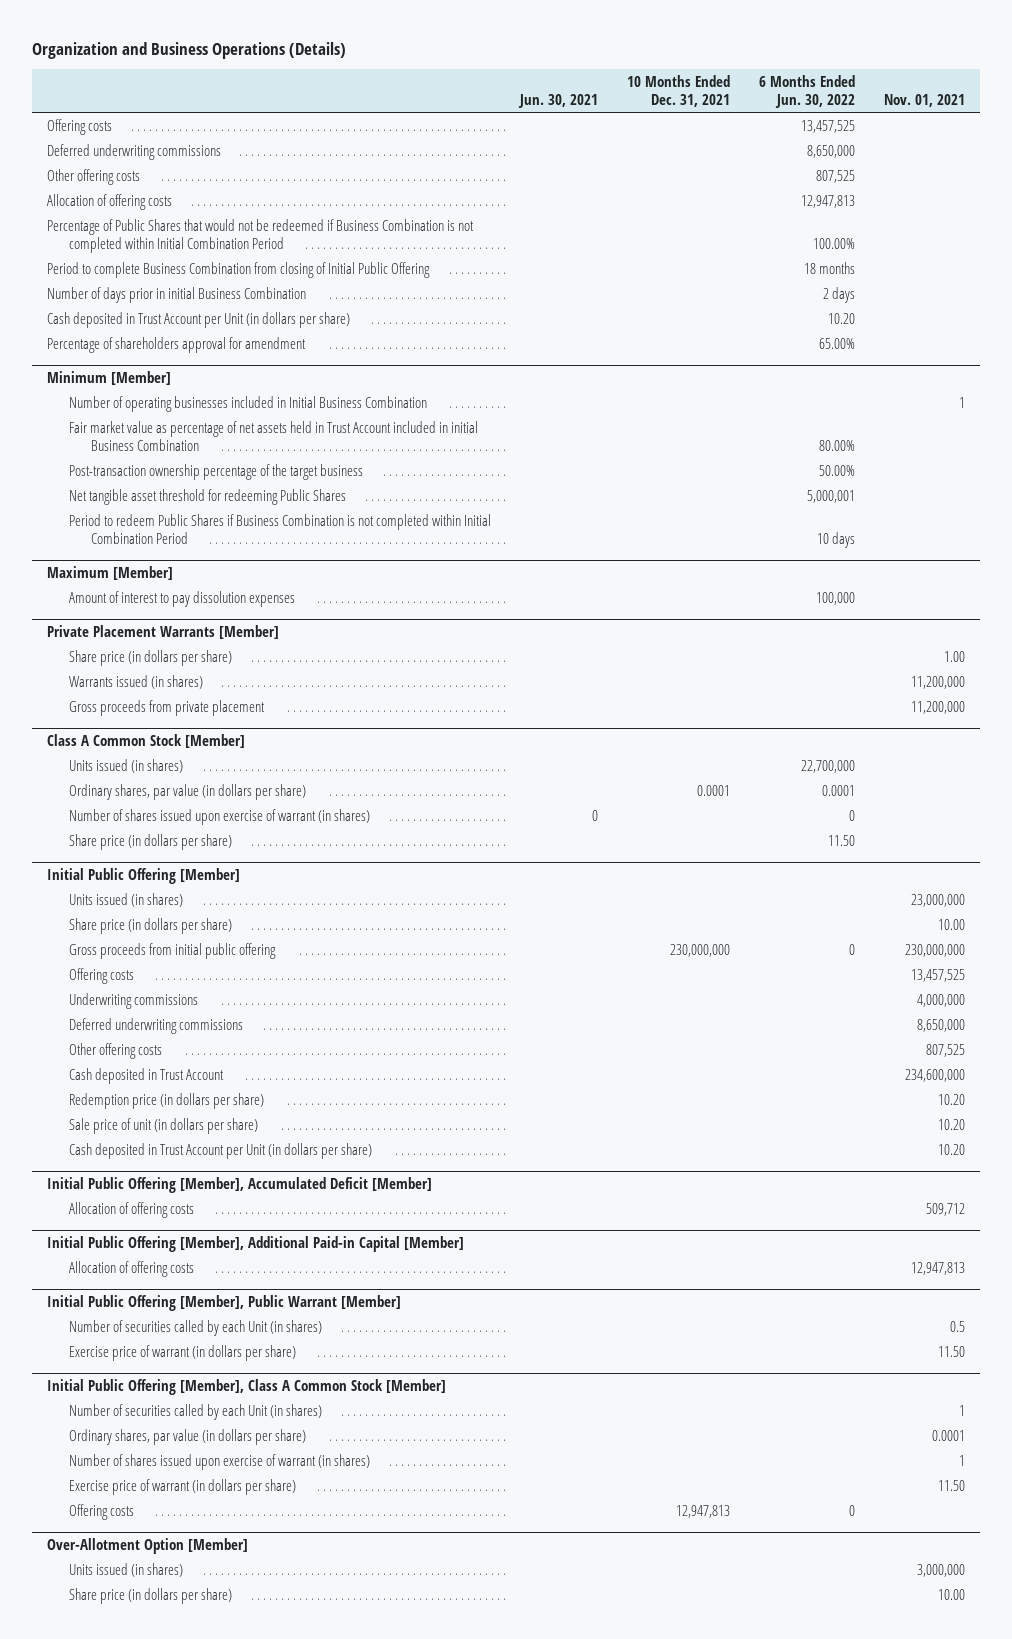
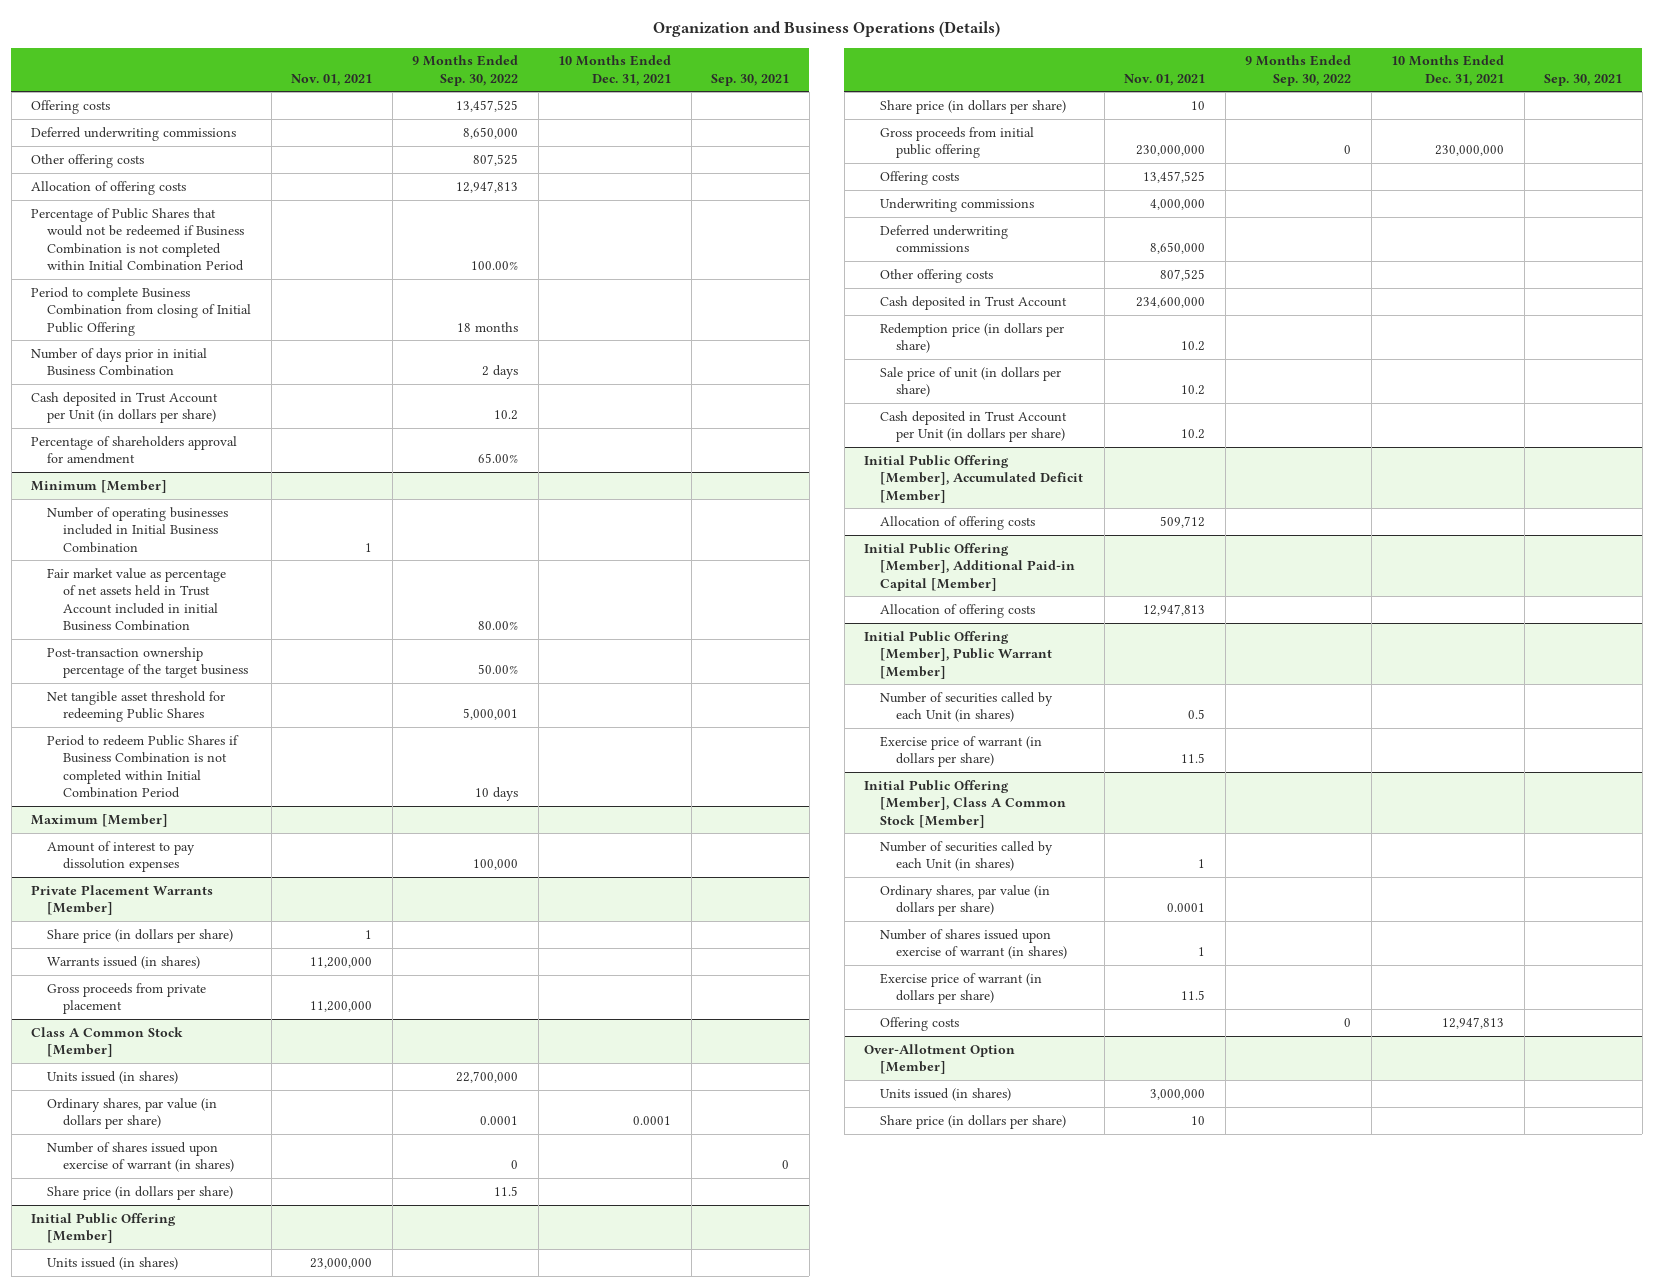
[518,93,599,108] Jun. 30, 2021 -> none
[759,74,856,108] 6 Months Ended Jun. 30, 2022 -> none
none -> [412,55,519,86] 9 Months Ended Sep. 30, 2022
none -> [711,73,790,86] Sep. 30, 2021
[944,650,966,662] 1.00 -> [365,929,373,939] 1
[938,918,966,930] 10.00 -> [1191,100,1206,110] 10
[938,1093,966,1105] 10.20 -> [1181,341,1206,352] 10.2
[938,1118,966,1130] 10.20 -> [1181,385,1206,396] 10.2
[938,1143,966,1155] 10.20 -> [1181,429,1206,440] 10.2
[938,1345,966,1357] 11.50 -> [1181,753,1206,764] 11.5
[938,1479,966,1491] 11.50 -> [1181,990,1206,1001] 11.5
[938,1588,966,1600] 10.00 -> [1191,1115,1206,1125] 10

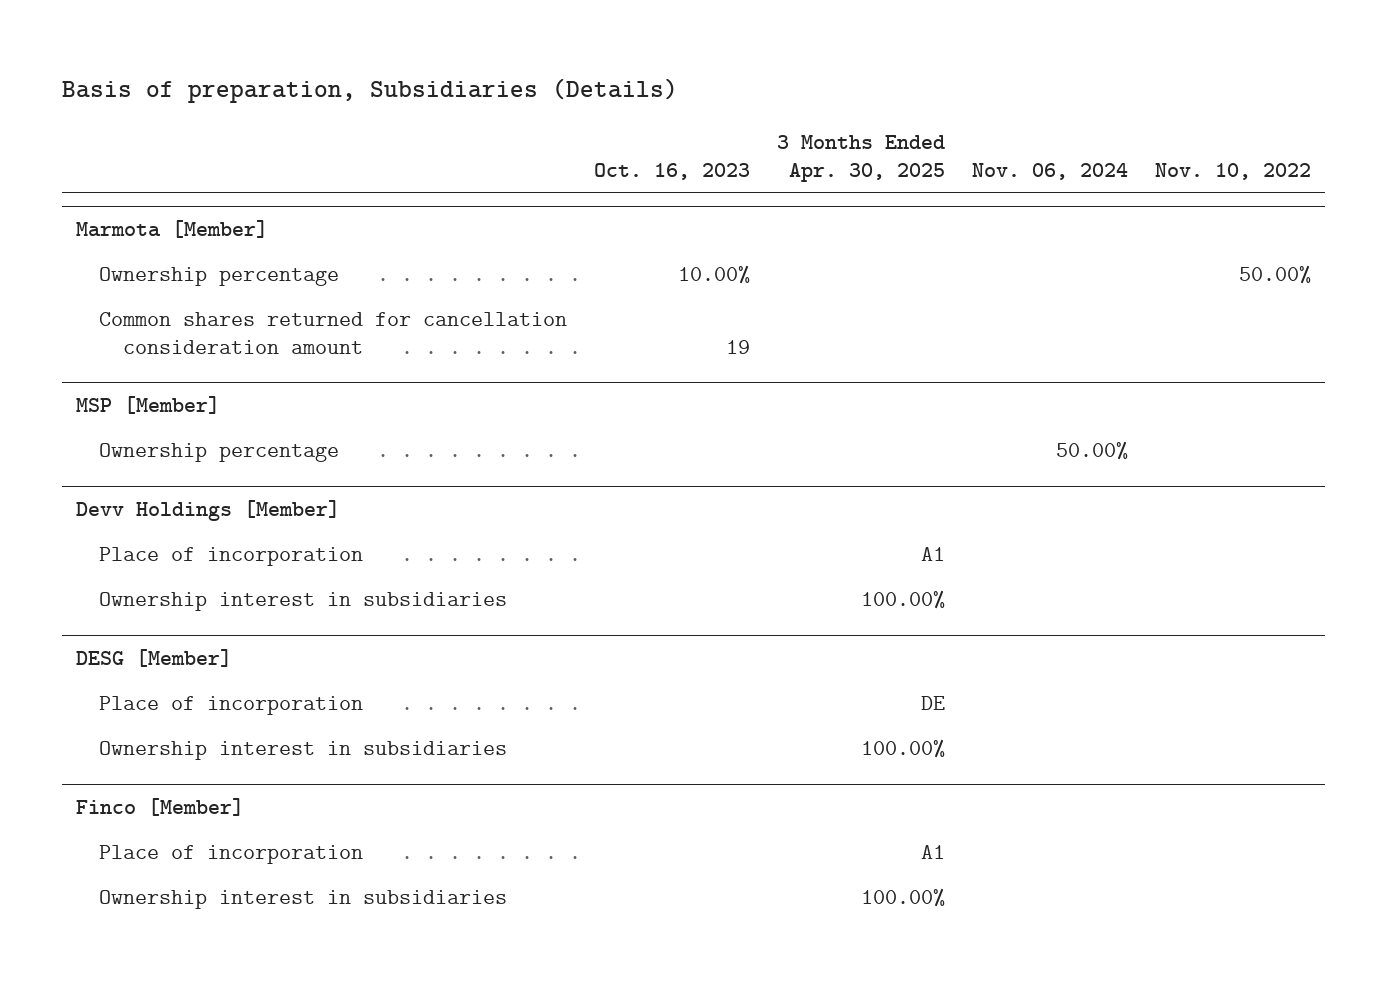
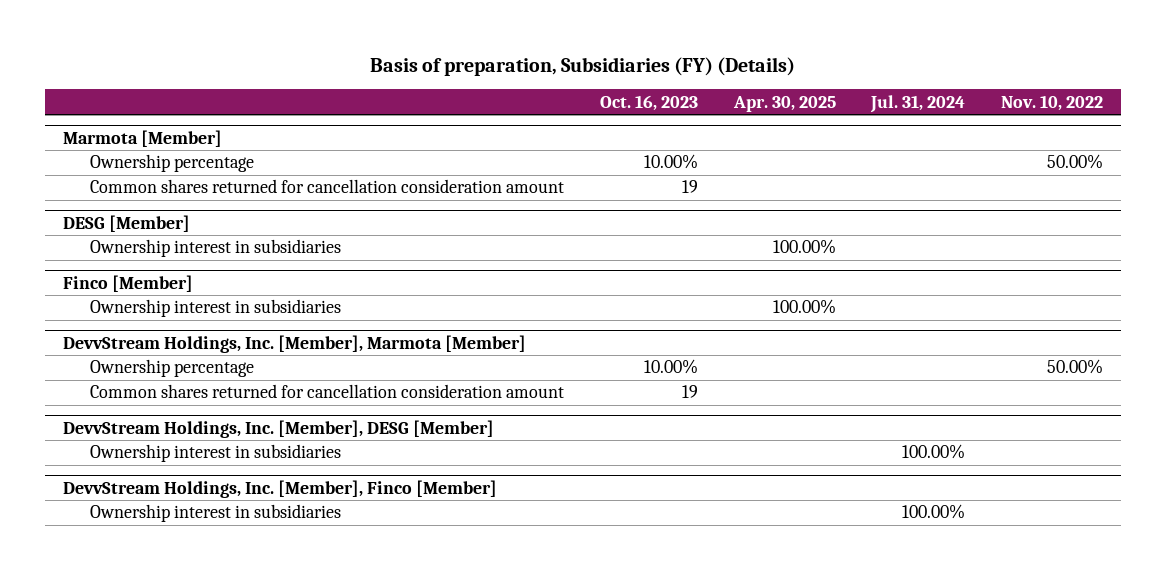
[62,78,679,104] Basis of preparation, Subsidiaries (Details) -> [369,56,795,76] Basis of preparation, Subsidiaries (FY) (Details)
[777,135,946,182] 3 Months Ended Apr. 30, 2025 -> none
[972,162,1129,180] Nov. 06, 2024 -> none
none -> [732,95,836,112] Apr. 30, 2025
none -> [870,94,966,113] Jul. 31, 2024
[75,396,220,415] MSP [Member] -> none
[99,443,340,463] Ownership percentage -> none
[75,500,340,522] Devv Holdings [Member] -> none
[99,547,364,567] Place of incorporation -> none
[99,592,508,612] Ownership interest in subsidiaries -> none
[99,696,364,716] Place of incorporation -> none
[99,845,364,865] Place of incorporation -> none
none -> [62,334,526,353] DevvStream Holdings, Inc. [Member], Marmota [Member]
none -> [90,359,255,378] Ownership percentage
none -> [90,384,565,399] Common shares returned for cancellation consideration amount
none -> [62,419,494,438] DevvStream Holdings, Inc. [Member], DESG [Member]
none -> [90,444,342,463] Ownership interest in subsidiaries
none -> [62,479,497,498] DevvStream Holdings, Inc. [Member], Finco [Member]
none -> [90,504,342,523] Ownership interest in subsidiaries

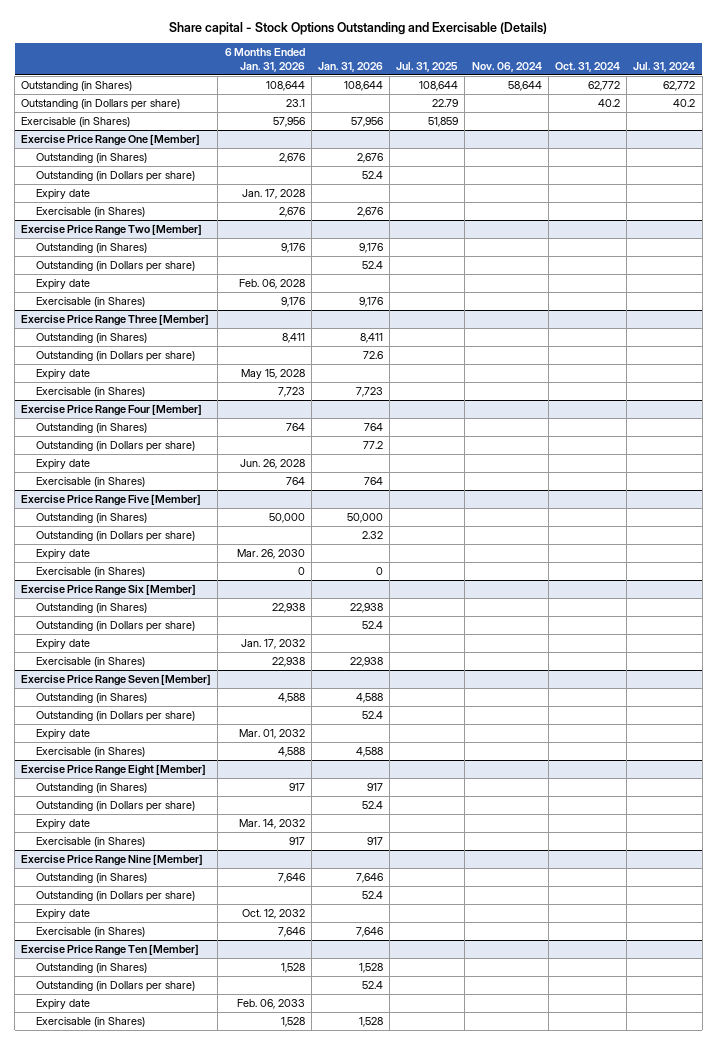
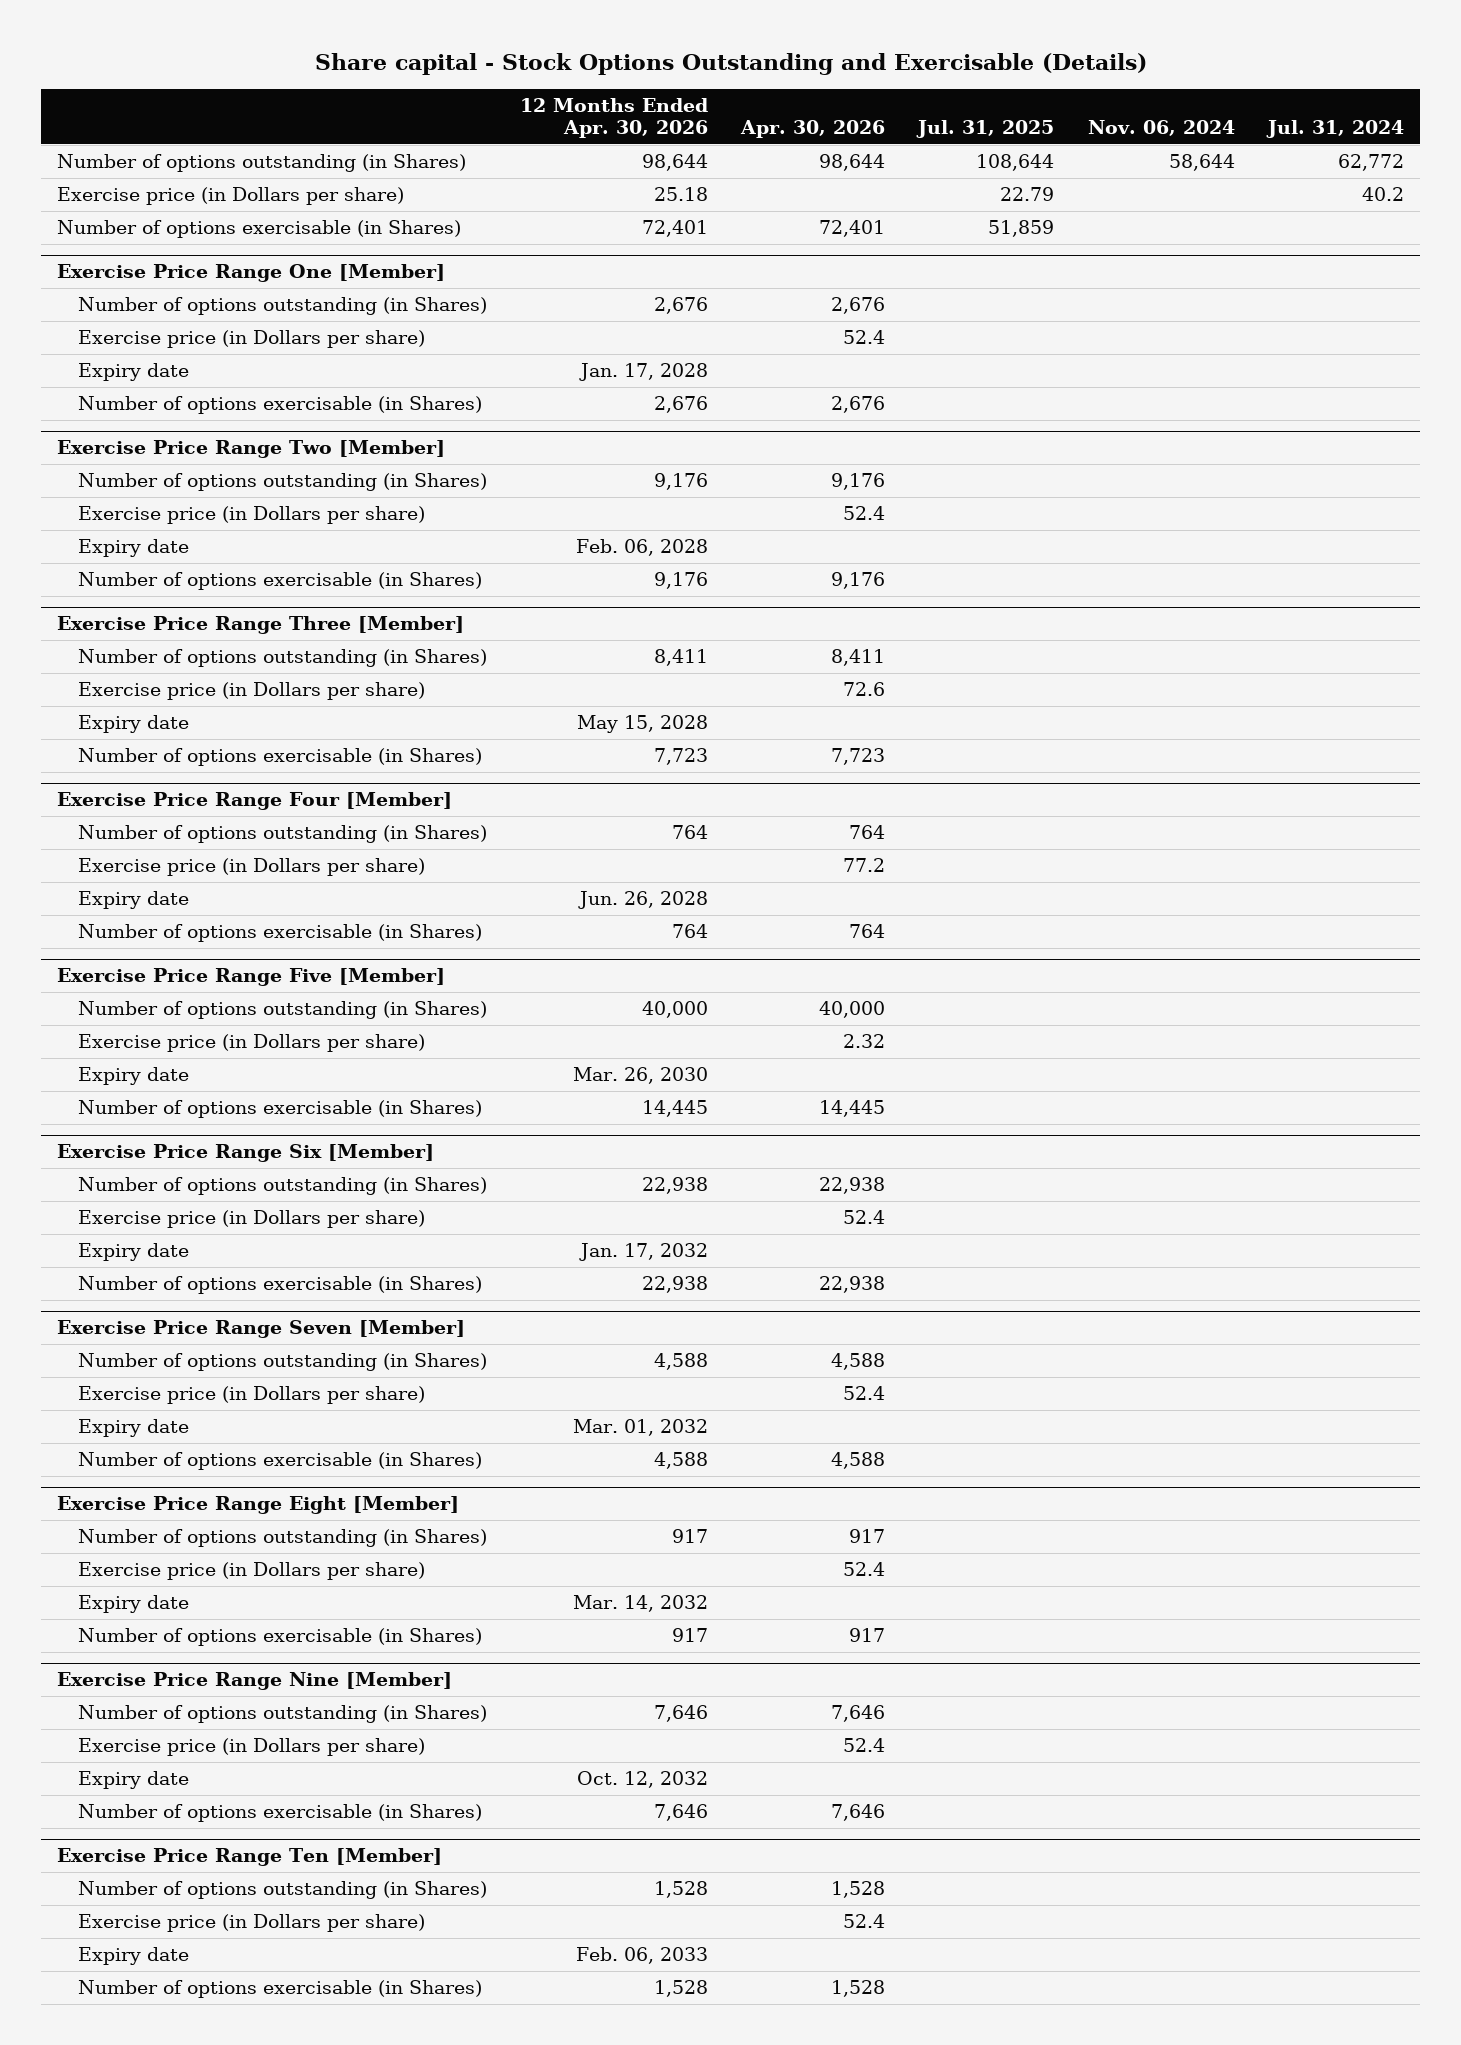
[224,48,305,72] 6 Months Ended Jan. 31, 2026 -> none
[317,61,383,72] Jan. 31, 2026 -> none
[554,61,620,72] Oct. 31, 2024 -> none
none -> [519,97,708,138] 12 Months Ended Apr. 30, 2026
none -> [740,119,886,138] Apr. 30, 2026
[21,81,133,92] Outstanding (in Shares) -> [57,154,467,173] Number of options outstanding (in Shares)
[21,99,181,111] Outstanding (in Dollars per share) -> [57,187,405,206] Exercise price (in Dollars per share)
[21,117,131,128] Exercisable (in Shares) -> [57,220,462,239] Number of options exercisable (in Shares)
[35,153,147,164] Outstanding (in Shares) -> [77,297,487,316] Number of options outstanding (in Shares)
[35,171,195,183] Outstanding (in Dollars per share) -> [77,330,425,349] Exercise price (in Dollars per share)
[35,207,145,218] Exercisable (in Shares) -> [77,396,482,415] Number of options exercisable (in Shares)
[35,243,147,254] Outstanding (in Shares) -> [77,473,487,492] Number of options outstanding (in Shares)
[35,261,195,273] Outstanding (in Dollars per share) -> [77,506,425,525] Exercise price (in Dollars per share)
[35,297,145,308] Exercisable (in Shares) -> [77,572,482,591] Number of options exercisable (in Shares)
[35,333,147,344] Outstanding (in Shares) -> [77,649,487,668] Number of options outstanding (in Shares)
[35,351,195,363] Outstanding (in Dollars per share) -> [77,682,425,701] Exercise price (in Dollars per share)
[35,387,145,398] Exercisable (in Shares) -> [77,748,482,767] Number of options exercisable (in Shares)
[35,423,147,434] Outstanding (in Shares) -> [77,825,487,844] Number of options outstanding (in Shares)
[35,441,195,453] Outstanding (in Dollars per share) -> [77,858,425,877] Exercise price (in Dollars per share)
[35,477,145,488] Exercisable (in Shares) -> [77,924,482,943] Number of options exercisable (in Shares)
[35,513,147,524] Outstanding (in Shares) -> [77,1001,487,1020] Number of options outstanding (in Shares)
[35,531,195,543] Outstanding (in Dollars per share) -> [77,1034,425,1053] Exercise price (in Dollars per share)
[35,567,145,578] Exercisable (in Shares) -> [77,1100,482,1119] Number of options exercisable (in Shares)
[35,603,147,614] Outstanding (in Shares) -> [77,1177,487,1196] Number of options outstanding (in Shares)
[35,621,195,633] Outstanding (in Dollars per share) -> [77,1210,425,1229] Exercise price (in Dollars per share)
[35,657,145,668] Exercisable (in Shares) -> [77,1276,482,1295] Number of options exercisable (in Shares)
[35,693,147,704] Outstanding (in Shares) -> [77,1353,487,1372] Number of options outstanding (in Shares)
[35,711,195,723] Outstanding (in Dollars per share) -> [77,1386,425,1405] Exercise price (in Dollars per share)
[35,747,145,758] Exercisable (in Shares) -> [77,1452,482,1471] Number of options exercisable (in Shares)
[35,783,147,794] Outstanding (in Shares) -> [77,1529,487,1548] Number of options outstanding (in Shares)
[35,801,195,813] Outstanding (in Dollars per share) -> [77,1562,425,1581] Exercise price (in Dollars per share)
[35,837,145,848] Exercisable (in Shares) -> [77,1628,482,1647] Number of options exercisable (in Shares)
[35,873,147,884] Outstanding (in Shares) -> [77,1705,487,1724] Number of options outstanding (in Shares)
[35,891,195,903] Outstanding (in Dollars per share) -> [77,1738,425,1757] Exercise price (in Dollars per share)
[35,927,145,938] Exercisable (in Shares) -> [77,1804,482,1823] Number of options exercisable (in Shares)
[35,963,147,974] Outstanding (in Shares) -> [77,1881,487,1900] Number of options outstanding (in Shares)
[35,981,195,993] Outstanding (in Dollars per share) -> [77,1914,425,1933] Exercise price (in Dollars per share)
[35,1017,145,1028] Exercisable (in Shares) -> [77,1980,482,1999] Number of options exercisable (in Shares)

